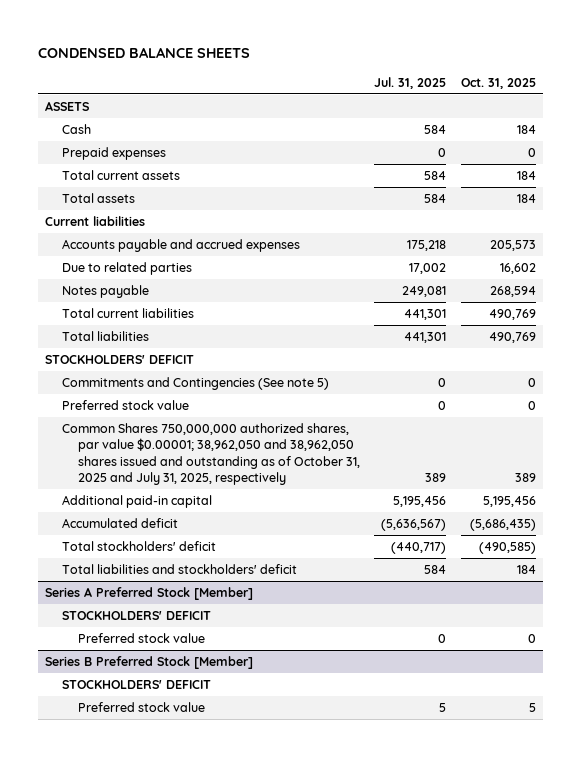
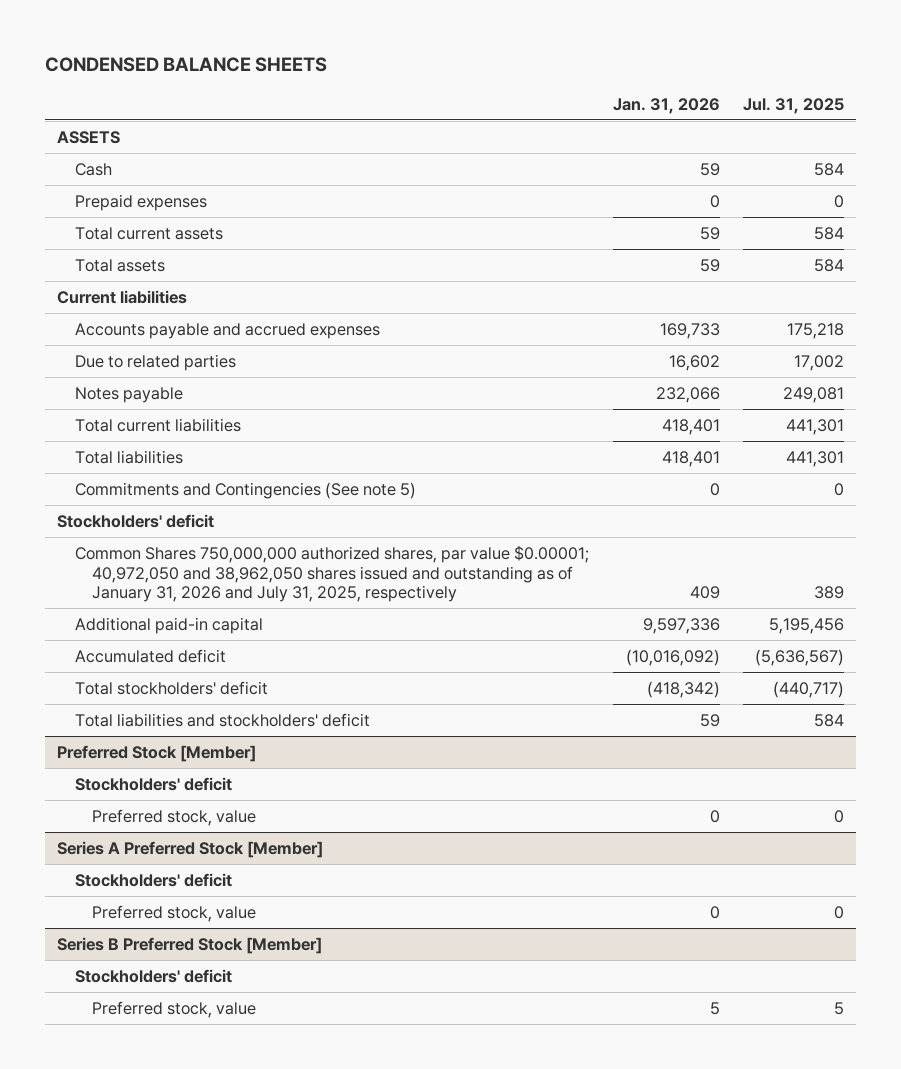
[460,77,536,89] Oct. 31, 2025 -> none
none -> [612,97,720,114] Jan. 31, 2026
[45,355,195,365] STOCKHOLDERS' DEFICIT -> none
[61,400,189,411] Preferred stock value -> none
none -> [56,514,214,529] Stockholders' deficit
[61,423,361,486] Common Shares 750,000,000 authorized shares, par value $0.00001; 38,962,050 and 38,962,050 shares issued and outstanding as of October 31, 2025 and July 31, 2025, respectively -> [74,545,589,602] Common Shares 750,000,000 authorized shares, par value $0.00001; 40,972,050 and 38,962,050 shares issued and outstanding as of January 31, 2026 and July 31, 2025, respectively
none -> [56,745,256,763] Preferred Stock [Member]
none -> [74,777,232,792] Stockholders' deficit
none -> [92,809,257,827] Preferred stock, value
[61,611,211,621] STOCKHOLDERS' DEFICIT -> [74,873,232,888] Stockholders' deficit
[78,633,206,644] Preferred stock value -> [92,905,257,923] Preferred stock, value
[61,680,211,690] STOCKHOLDERS' DEFICIT -> [74,969,232,984] Stockholders' deficit
[78,702,206,713] Preferred stock value -> [92,1001,257,1019] Preferred stock, value

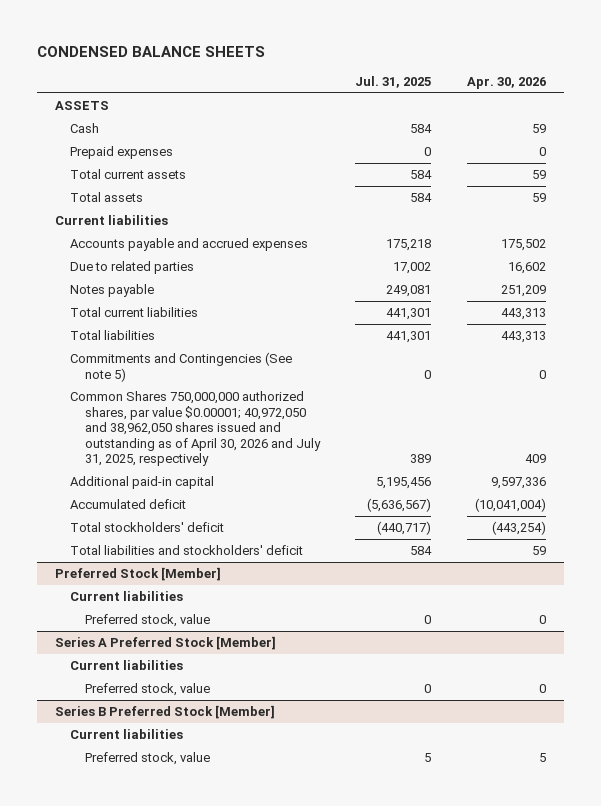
[612,97,720,114] Jan. 31, 2026 -> none
none -> [466,76,546,89] Apr. 30, 2026
[56,514,214,529] Stockholders' deficit -> none
[74,545,589,602] Common Shares 750,000,000 authorized shares, par value $0.00001; 40,972,050 and 38,962,050 shares issued and outstanding as of January 31, 2026 and July 31, 2025, respectively -> [69,391,321,467] Common Shares 750,000,000 authorized shares, par value $0.00001; 40,972,050 and 38,962,050 shares issued and outstanding as of April 30, 2026 and July 31, 2025, respectively
[74,777,232,792] Stockholders' deficit -> none
none -> [69,591,183,602] Current liabilities
[74,873,232,888] Stockholders' deficit -> none
none -> [69,660,183,671] Current liabilities
[74,969,232,984] Stockholders' deficit -> none
none -> [69,729,183,740] Current liabilities

